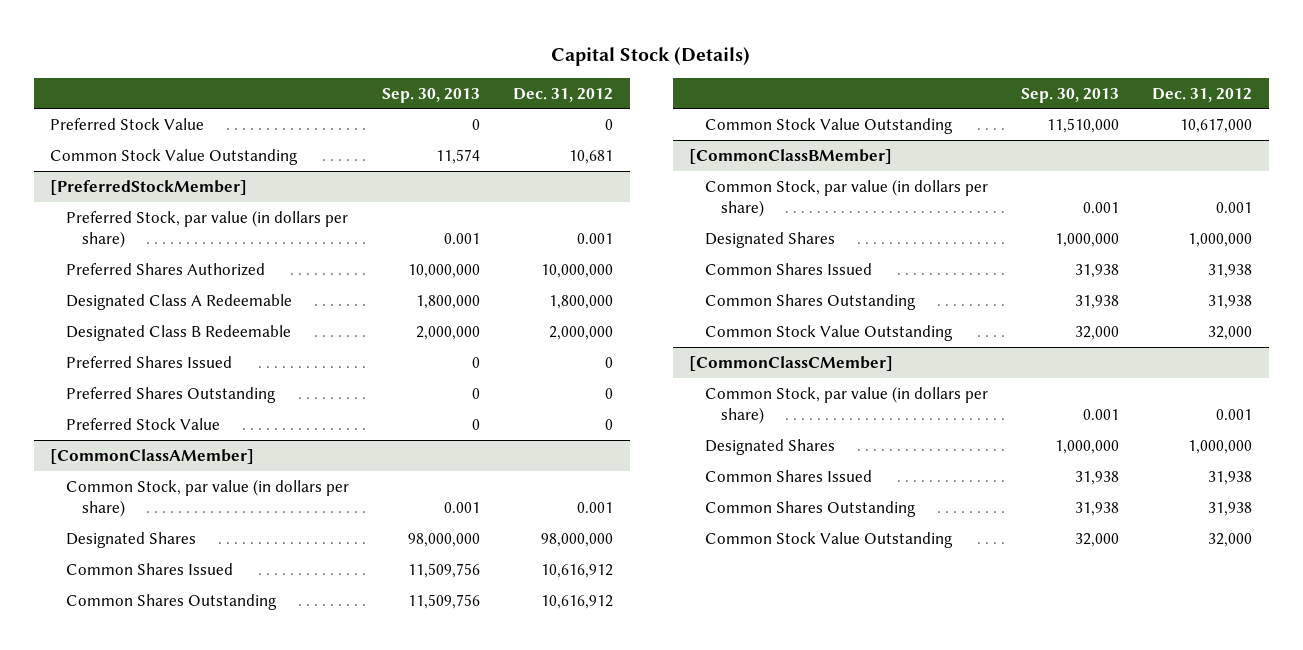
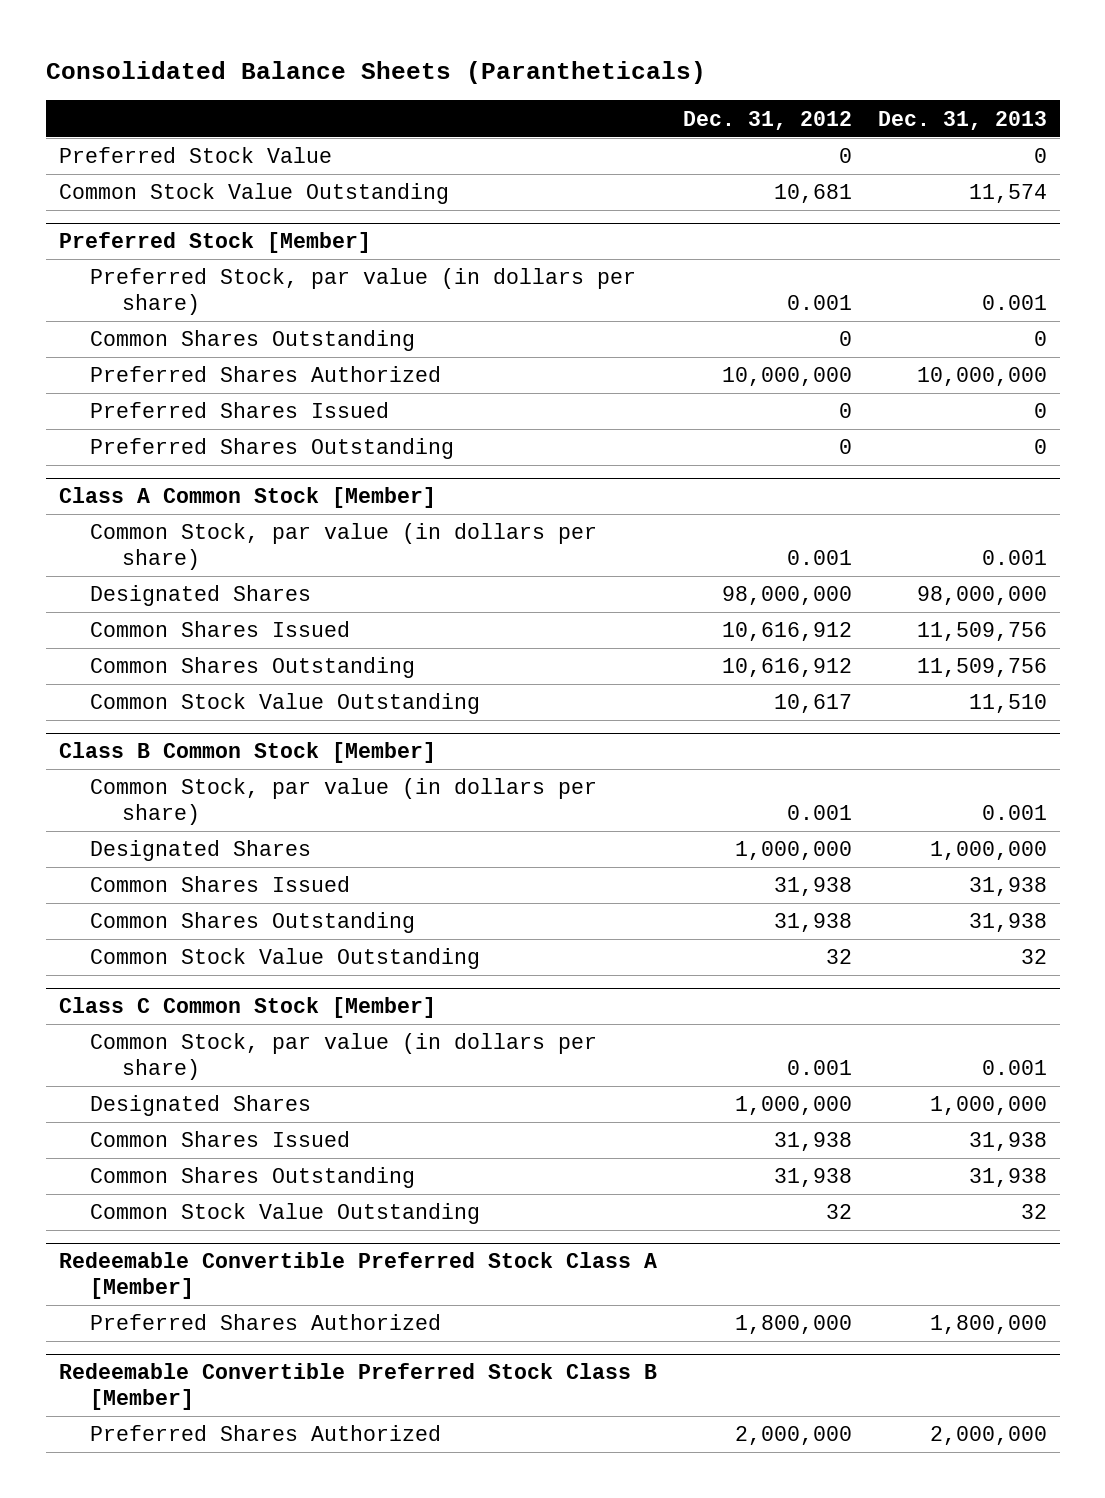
[551,46,751,66] Capital Stock (Details) -> [45,60,706,84] Consolidated Balance Sheets (Parantheticals)
[382,87,481,103] Sep. 30, 2013 -> none
none -> [877,110,1047,130] Dec. 31, 2013
[50,179,248,195] [PreferredStockMember] -> none
none -> [58,232,371,254] Preferred Stock [Member]
none -> [90,330,416,352] Common Shares Outstanding
[66,293,293,310] Designated Class A Redeemable -> none
[66,324,292,341] Designated Class B Redeemable -> none
[66,417,221,430] Preferred Stock Value -> none
[50,448,255,464] [CommonClassAMember] -> none
none -> [58,487,436,509] Class A Common Stock [Member]
[689,148,893,164] [CommonClassBMember] -> none
[1180,117,1253,133] 10,617,000 -> [773,694,852,714] 10,617
none -> [58,742,436,764] Class B Common Stock [Member]
[689,355,894,371] [CommonClassCMember] -> none
[1208,325,1253,340] 32,000 -> [825,949,852,965] 32
none -> [58,997,436,1019] Class C Common Stock [Member]
[1208,532,1253,547] 32,000 -> [825,1204,852,1220] 32
none -> [58,1252,657,1300] Redeemable Convertible Preferred Stock Class A [Member]
none -> [90,1314,442,1331] Preferred Shares Authorized
none -> [58,1363,657,1411] Redeemable Convertible Preferred Stock Class B [Member]
none -> [90,1425,442,1442] Preferred Shares Authorized

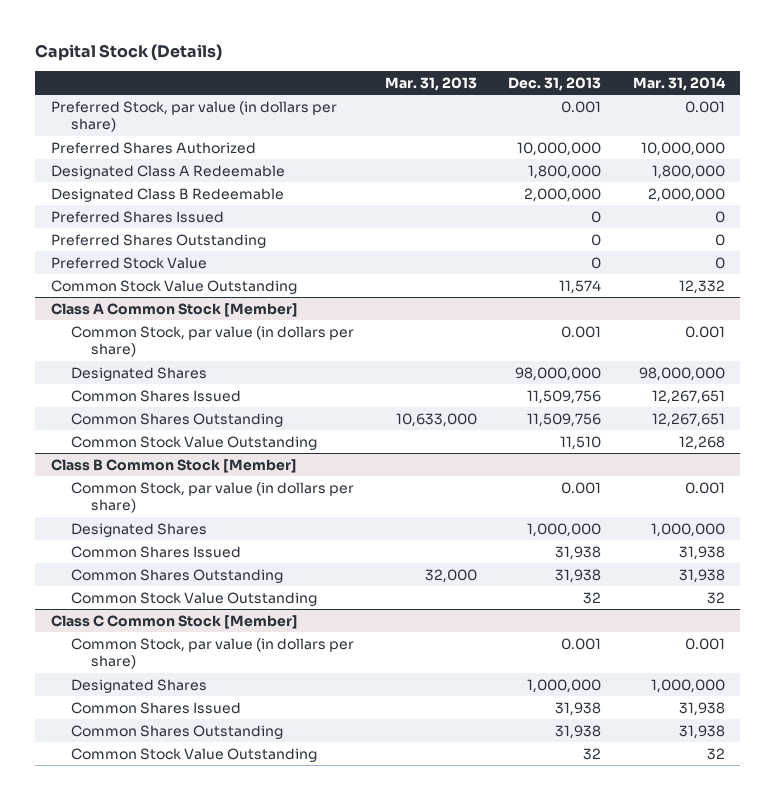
[45,60,706,84] Consolidated Balance Sheets (Parantheticals) -> [34,43,222,61] Capital Stock (Details)
[682,110,852,130] Dec. 31, 2012 -> none
none -> [385,76,478,91] Mar. 31, 2013
none -> [632,76,726,91] Mar. 31, 2014
[58,232,371,254] Preferred Stock [Member] -> none
[90,330,416,352] Common Shares Outstanding -> none
none -> [50,164,285,179] Designated Class A Redeemable
none -> [50,187,284,202] Designated Class B Redeemable
[58,147,332,164] Preferred Stock Value -> [50,256,207,269] Preferred Stock Value
[58,183,449,205] Common Stock Value Outstanding -> [50,279,297,294] Common Stock Value Outstanding
[58,1252,657,1300] Redeemable Convertible Preferred Stock Class A [Member] -> none
[90,1314,442,1331] Preferred Shares Authorized -> none
[58,1363,657,1411] Redeemable Convertible Preferred Stock Class B [Member] -> none
[90,1425,442,1442] Preferred Shares Authorized -> none

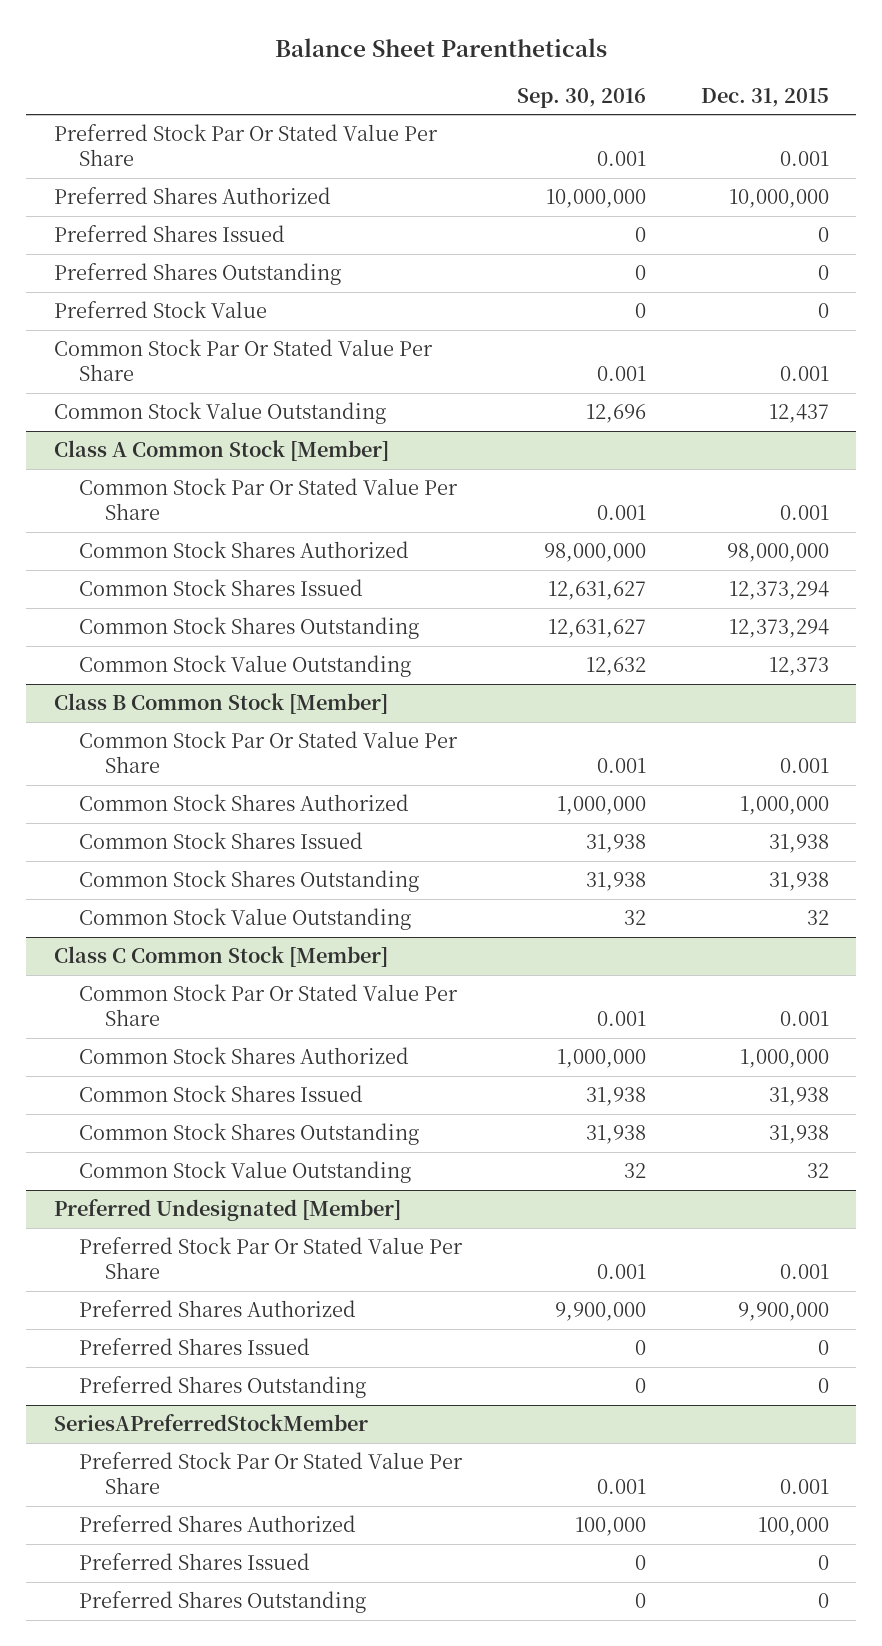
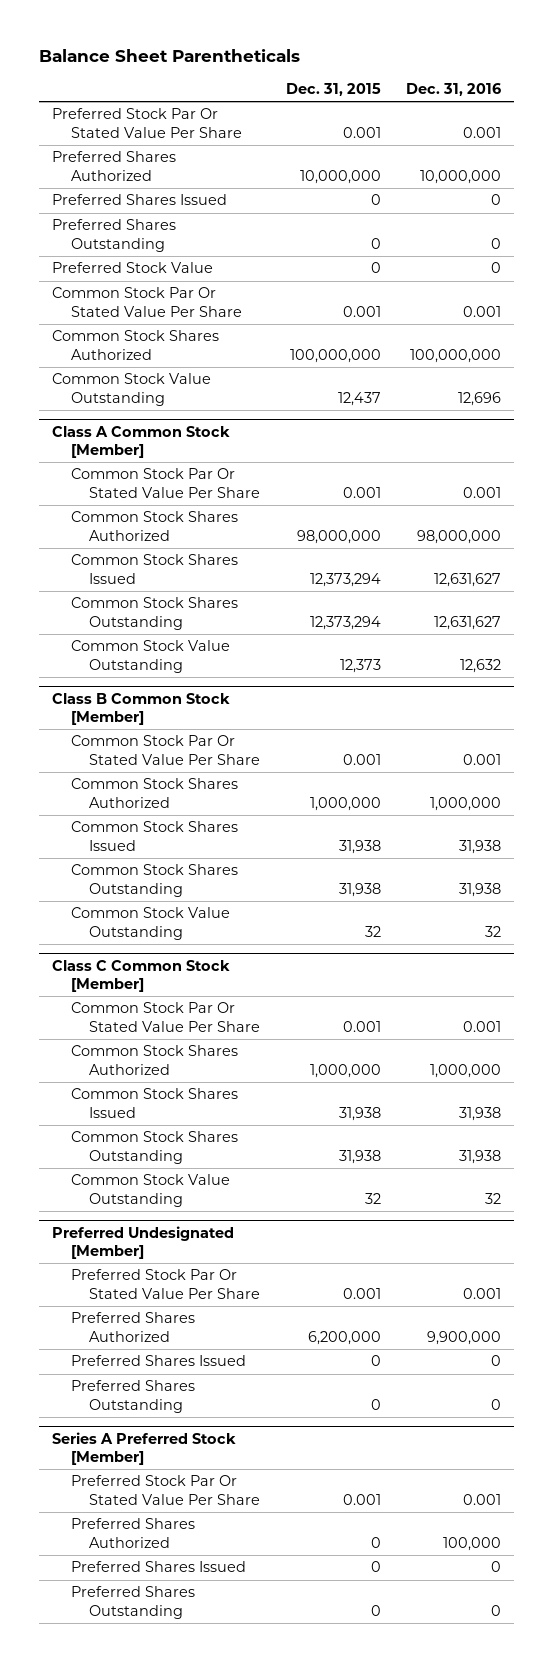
[516,87,646,108] Sep. 30, 2016 -> none
none -> [406,83,502,97] Dec. 31, 2016
none -> [51,330,219,360] Common Stock Shares Authorized
[737,1302,829,1322] 9,900,000 -> [307,1330,381,1345] 6,200,000
[53,1414,368,1432] SeriesAPreferredStockMember -> [51,1431,236,1466] Series A Preferred Stock [Member]
[757,1517,829,1537] 100,000 -> [370,1536,381,1548] 0

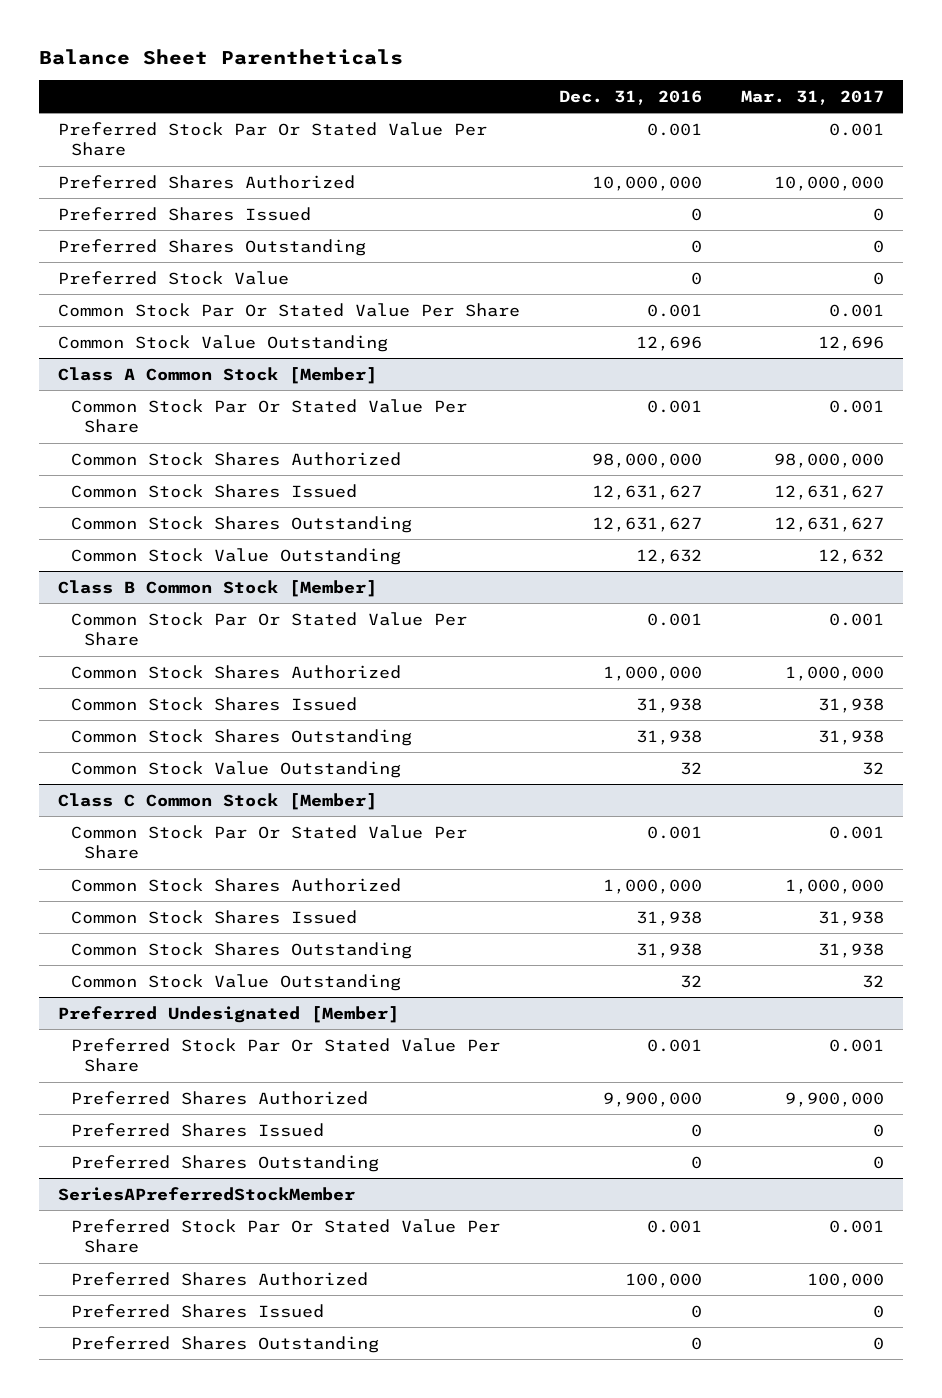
[285,83,381,97] Dec. 31, 2015 -> none
none -> [740,89,884,105] Mar. 31, 2017
[51,330,219,360] Common Stock Shares Authorized -> none
[51,1431,236,1466] Series A Preferred Stock [Member] -> [58,1186,356,1201] SeriesAPreferredStockMember

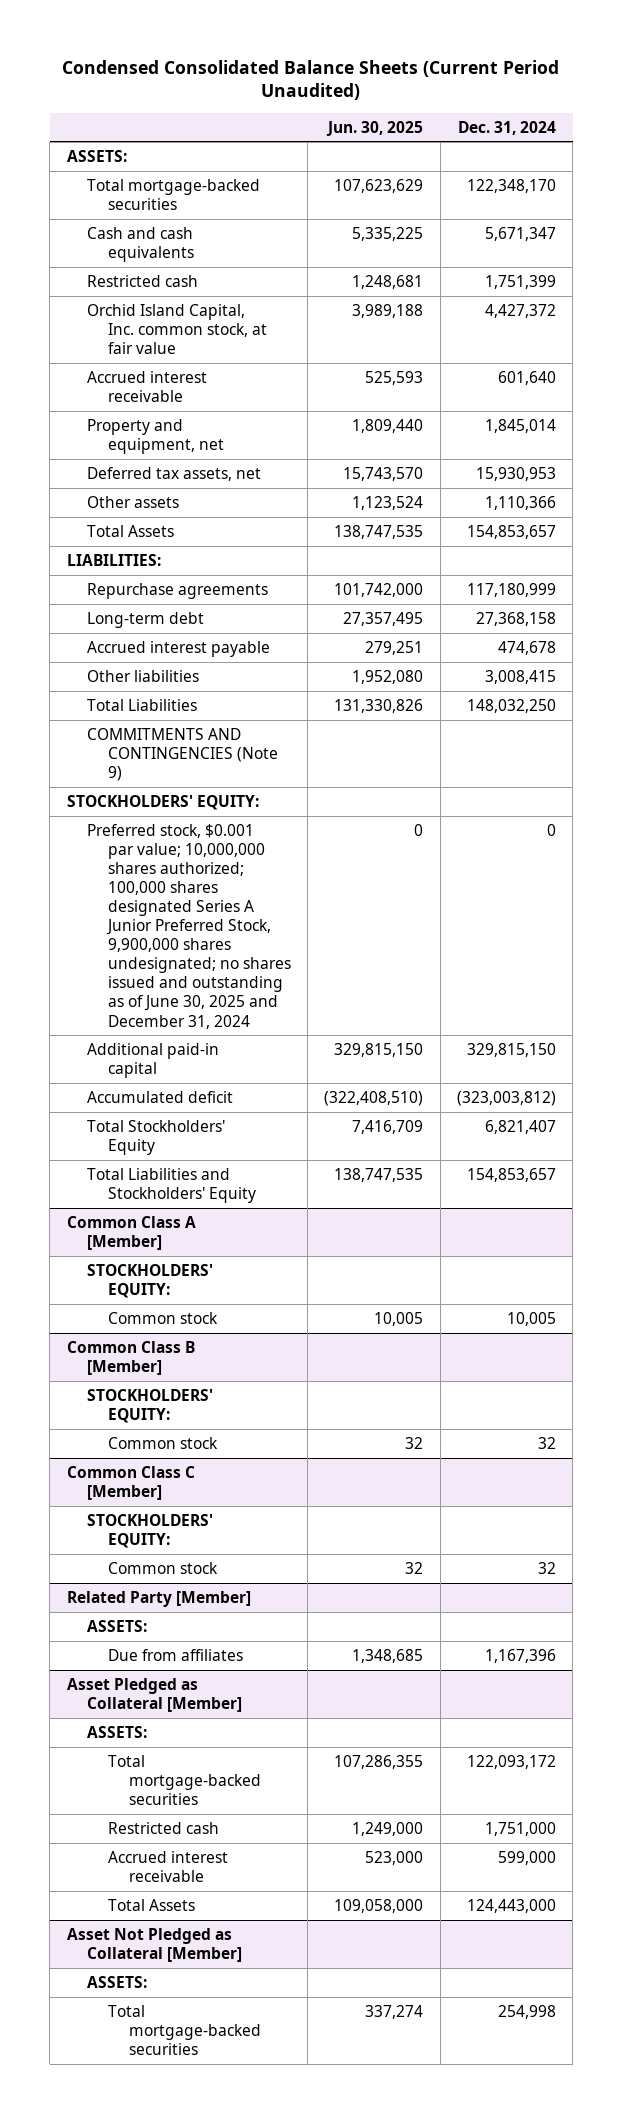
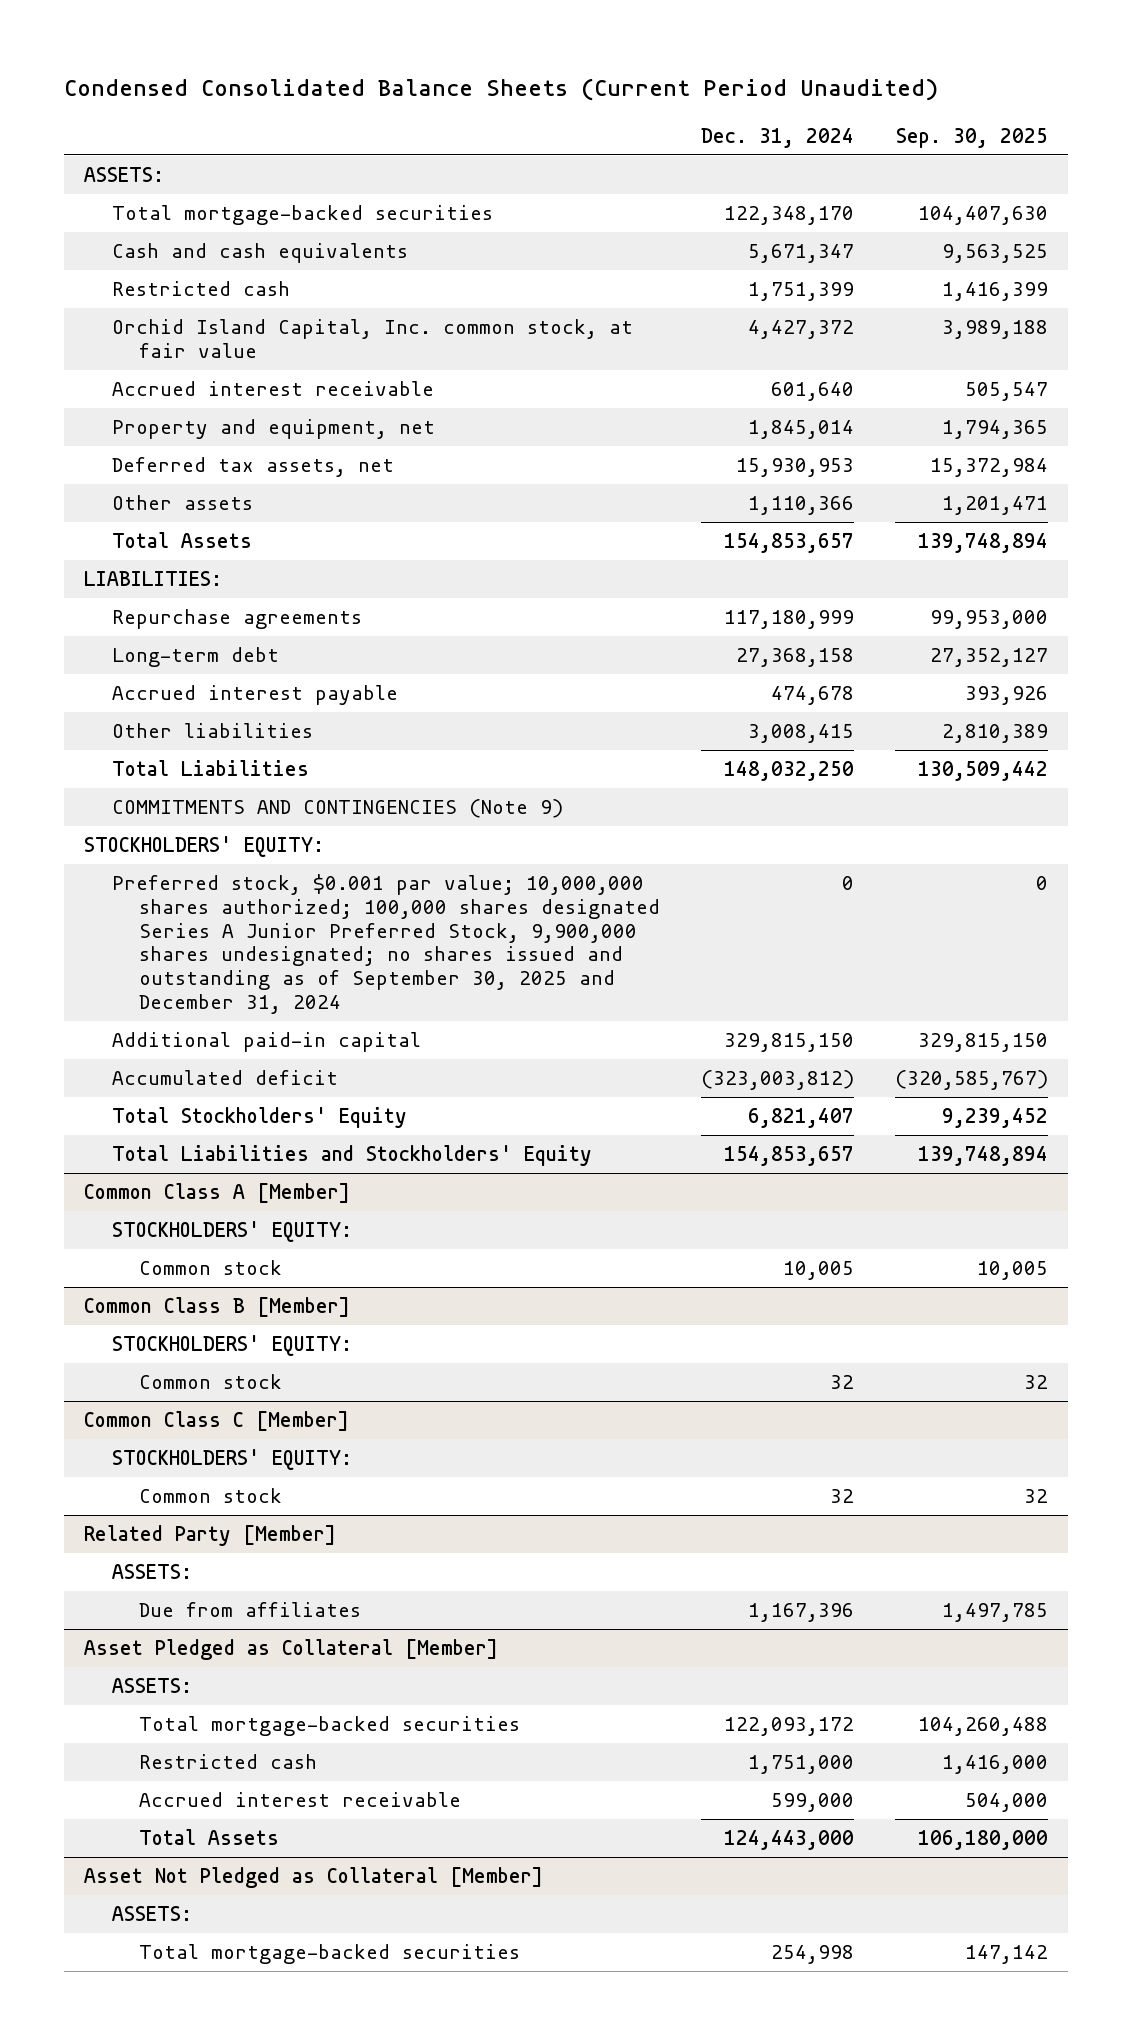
[326,120,424,136] Jun. 30, 2025 -> none
none -> [895,127,1048,148] Sep. 30, 2025
[87,823,291,1029] Preferred stock, $0.001 par value; 10,000,000 shares authorized; 100,000 shares designated Series A Junior Preferred Stock, 9,900,000 shares undesignated; no shares issued and outstanding as of June 30, 2025 and December 31, 2024 -> [111,874,660,1014] Preferred stock, $0.001 par value; 10,000,000 shares authorized; 100,000 shares designated Series A Junior Preferred Stock, 9,900,000 shares undesignated; no shares issued and outstanding as of September 30, 2025 and December 31, 2024

